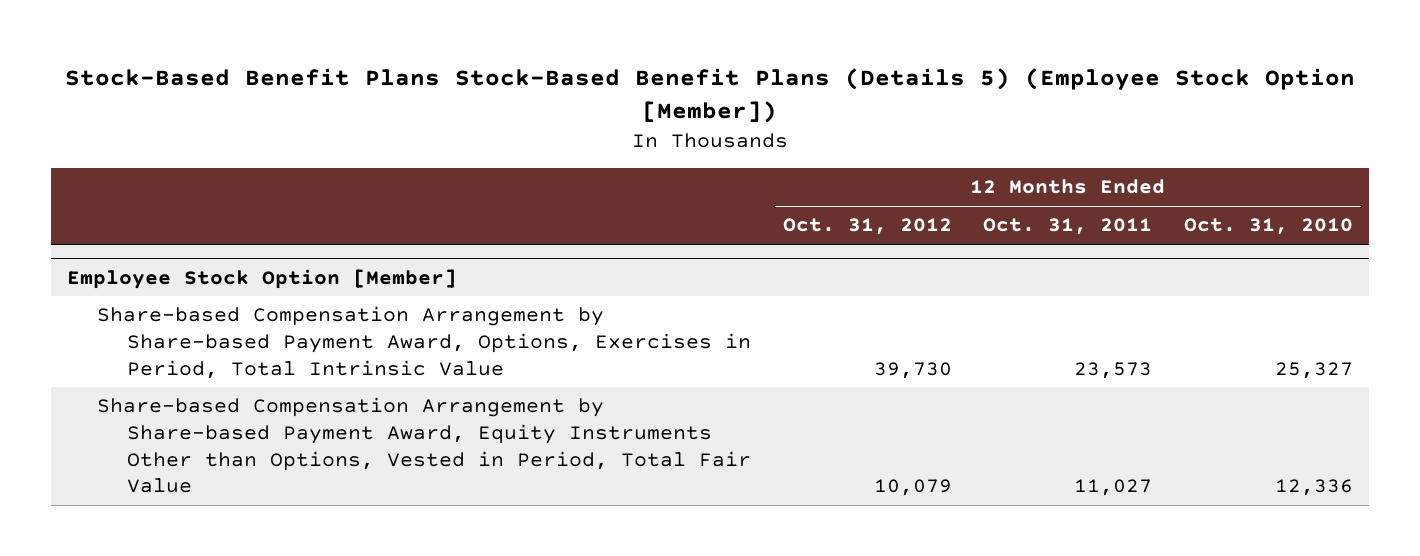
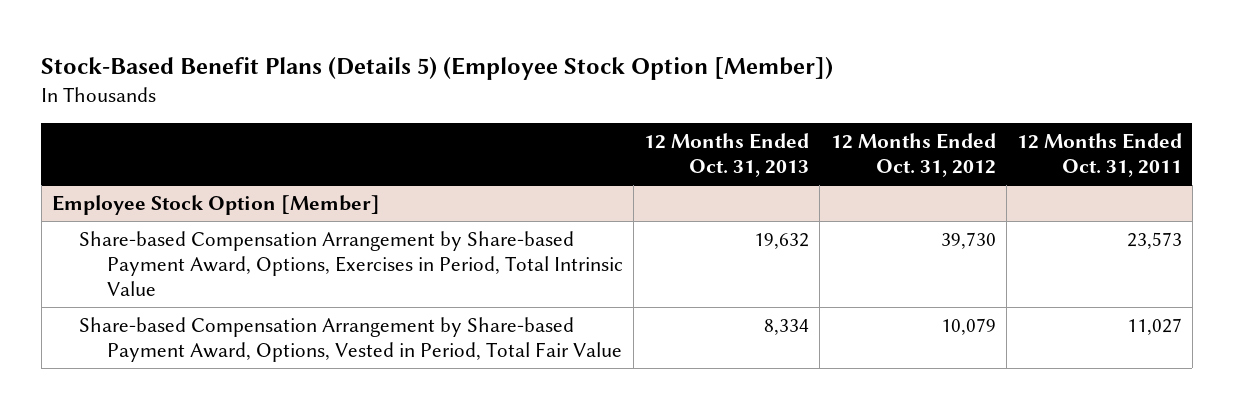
[65,67,1356,123] Stock-Based Benefit Plans Stock-Based Benefit Plans (Details 5) (Employee Stock Option [Member]) -> [41,56,834,80] Stock-Based Benefit Plans (Details 5) (Employee Stock Option [Member])
[1183,218,1353,236] Oct. 31, 2010 -> none
none -> [644,132,810,178] 12 Months Ended Oct. 31, 2013
[97,397,752,494] Share-based Compensation Arrangement by Share-based Payment Award, Equity Instruments Other than Options, Vested in Period, Total Fair Value -> [79,316,623,363] Share-based Compensation Arrangement by Share-based Payment Award, Options, Vested in Period, Total Fair Value

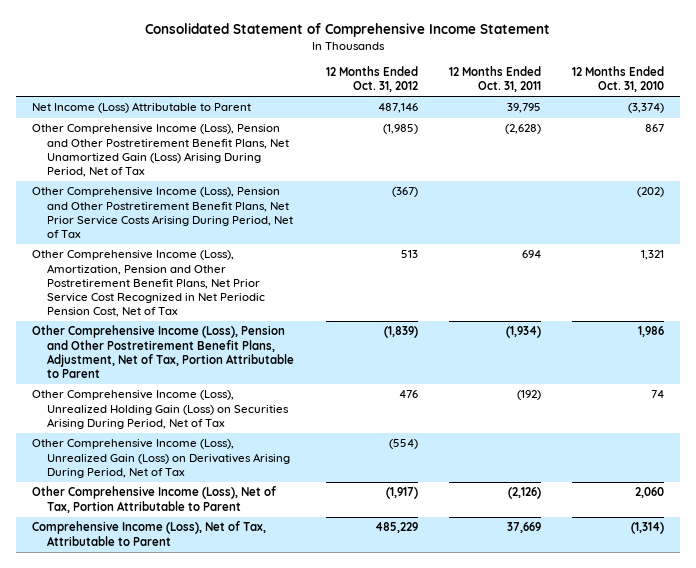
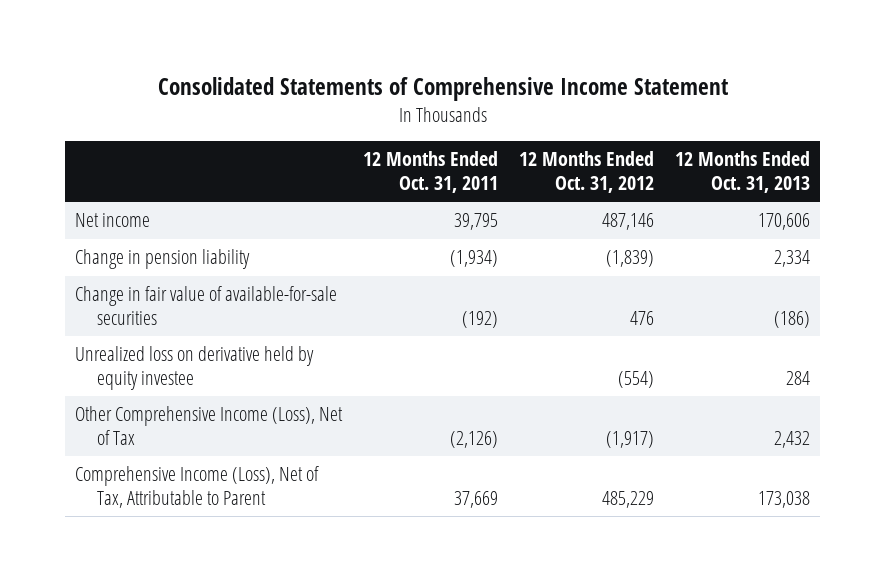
[145,23,551,38] Consolidated Statement of Comprehensive Income Statement -> [157,77,728,102] Consolidated Statements of Comprehensive Income Statement
[572,65,665,92] 12 Months Ended Oct. 31, 2010 -> none
none -> [674,151,810,193] 12 Months Ended Oct. 31, 2013
[32,124,290,177] Other Comprehensive Income (Loss), Pension and Other Postretirement Benefit Plans, Net Unamortized Gain (Loss) Arising During Period, Net of Tax -> none
[32,187,294,238] Other Comprehensive Income (Loss), Pension and Other Postretirement Benefit Plans, Net Prior Service Costs Arising During Period, Net of Tax -> none
[32,250,266,317] Other Comprehensive Income (Loss), Amortization, Pension and Other Postretirement Benefit Plans, Net Prior Service Cost Recognized in Net Periodic Pension Cost, Net of Tax -> none
[32,102,252,114] Net Income (Loss) Attributable to Parent -> [75,213,151,228] Net income
[32,325,295,378] Other Comprehensive Income (Loss), Pension and Other Postretirement Benefit Plans, Adjustment, Net of Tax, Portion Attributable to Parent -> [75,249,251,270] Change in pension liability
[32,390,290,429] Other Comprehensive Income (Loss), Unrealized Holding Gain (Loss) on Securities Arising During Period, Net of Tax -> [75,286,338,325] Change in fair value of available-for-sale securities
[32,439,291,478] Other Comprehensive Income (Loss), Unrealized Gain (Loss) on Derivatives Arising During Period, Net of Tax -> [75,346,315,390] Unrealized loss on derivative held by equity investee
[32,486,277,513] Other Comprehensive Income (Loss), Net of Tax, Portion Attributable to Parent -> [75,406,344,445] Other Comprehensive Income (Loss), Net of Tax

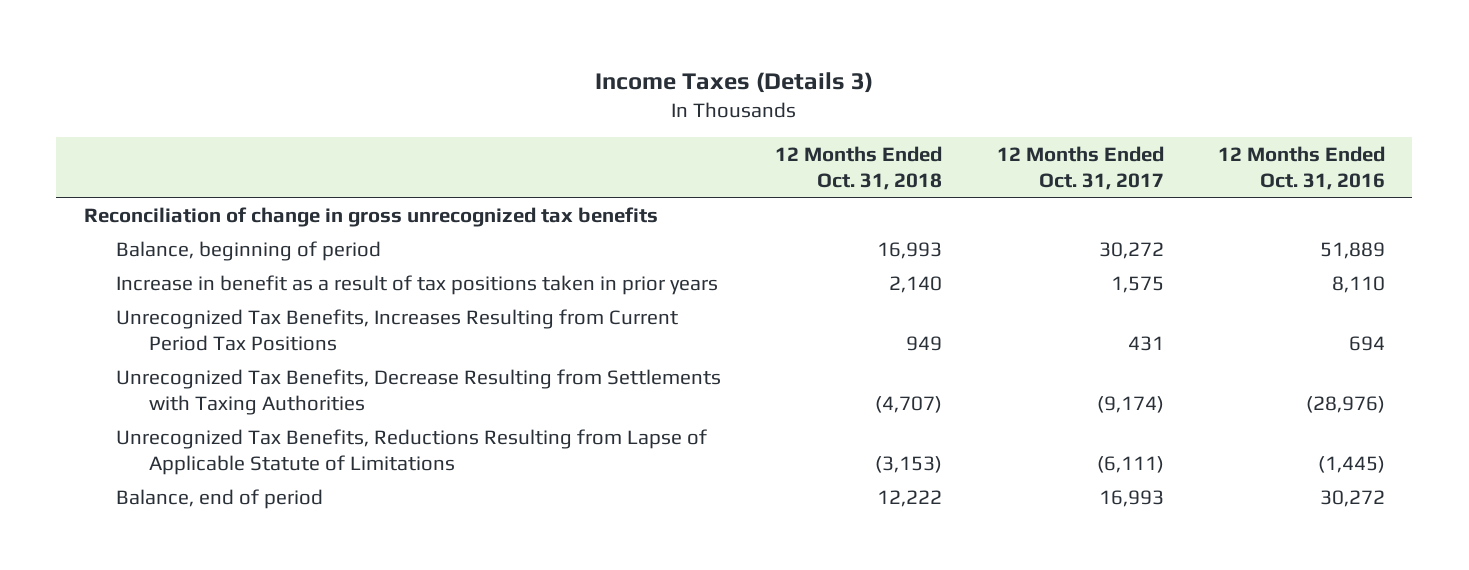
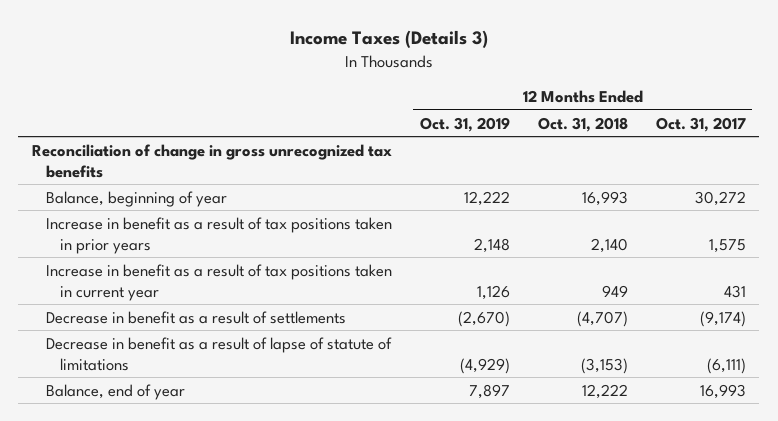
[1218,145,1386,191] 12 Months Ended Oct. 31, 2016 -> none
none -> [420,116,511,132] Oct. 31, 2019
[116,240,382,261] Balance, beginning of period -> [45,190,227,207] Balance, beginning of year
[116,308,679,352] Unrecognized Tax Benefits, Increases Resulting from Current Period Tax Positions -> [45,263,392,301] Increase in benefit as a result of tax positions taken in current year
[116,368,722,416] Unrecognized Tax Benefits, Decrease Resulting from Settlements with Taxing Authorities -> [45,310,346,324] Decrease in benefit as a result of settlements
[116,428,708,476] Unrecognized Tax Benefits, Reductions Resulting from Lapse of Applicable Statute of Limitations -> [45,336,392,371] Decrease in benefit as a result of lapse of statute of limitations
[116,488,324,509] Balance, end of period -> [45,383,185,400] Balance, end of year

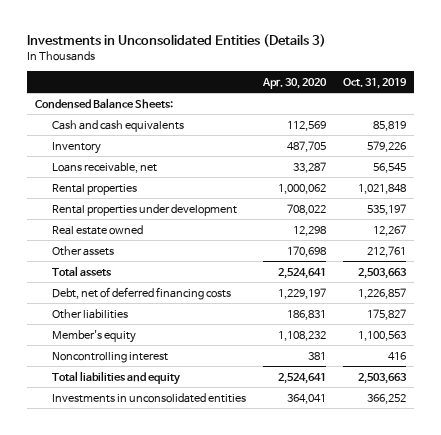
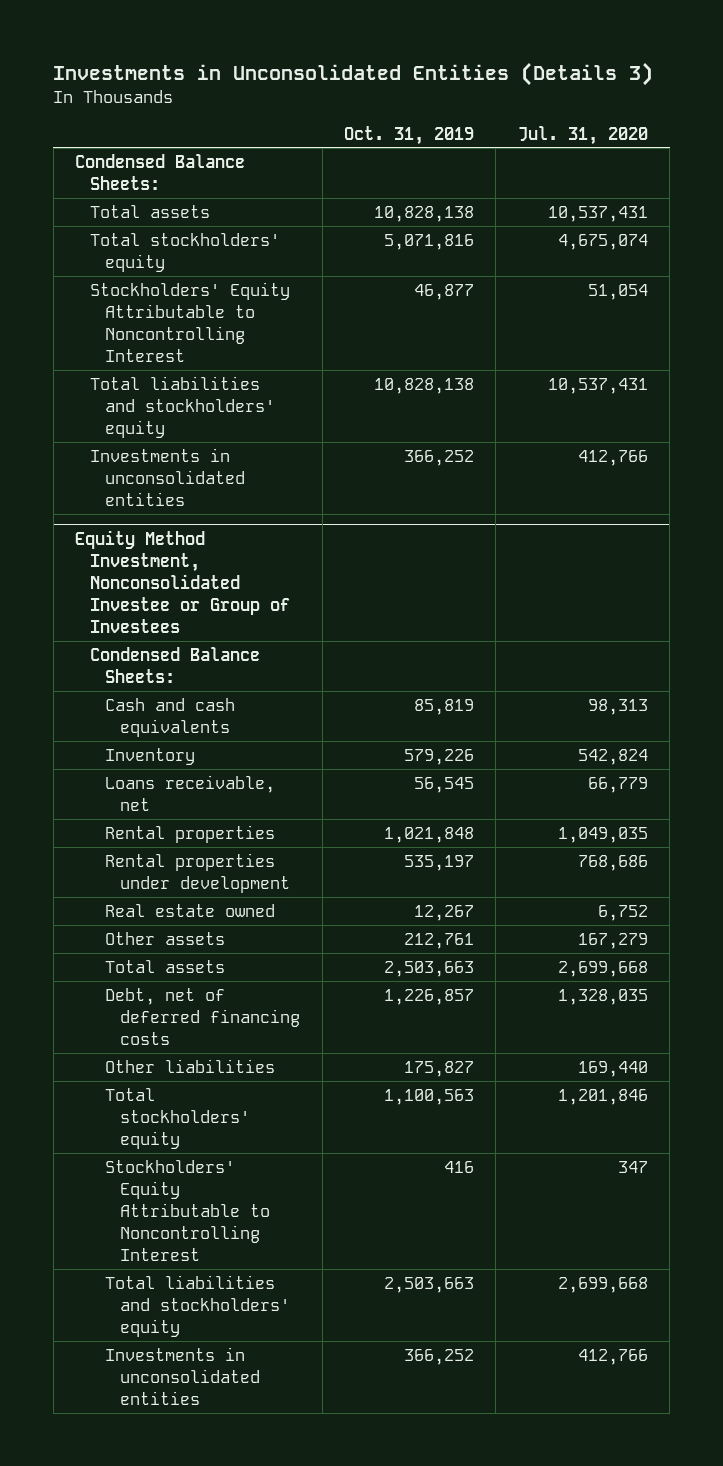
[261,77,327,89] Apr. 30, 2020 -> none
none -> [517,125,648,145] Jul. 31, 2020
none -> [90,204,211,218] Total assets
none -> [90,232,281,272] Total stockholders' equity
none -> [90,281,291,362] Stockholders' Equity Attributable to Noncontrolling Interest
none -> [90,375,276,438] Total liabilities and stockholders' equity
none -> [90,447,246,506] Investments in unconsolidated entities
none -> [74,529,291,633] Equity Method Investment, Nonconsolidated Investee or Group of Investees
none -> [90,646,261,683] Condensed Balance Sheets:
[52,329,137,343] Member's equity -> [105,1087,251,1149] Total stockholders' equity
[52,351,169,363] Noncontrolling interest -> [105,1159,271,1261] Stockholders' Equity Attributable to Noncontrolling Interest
[52,370,181,385] Total liabilities and equity -> [105,1274,291,1337] Total liabilities and stockholders' equity

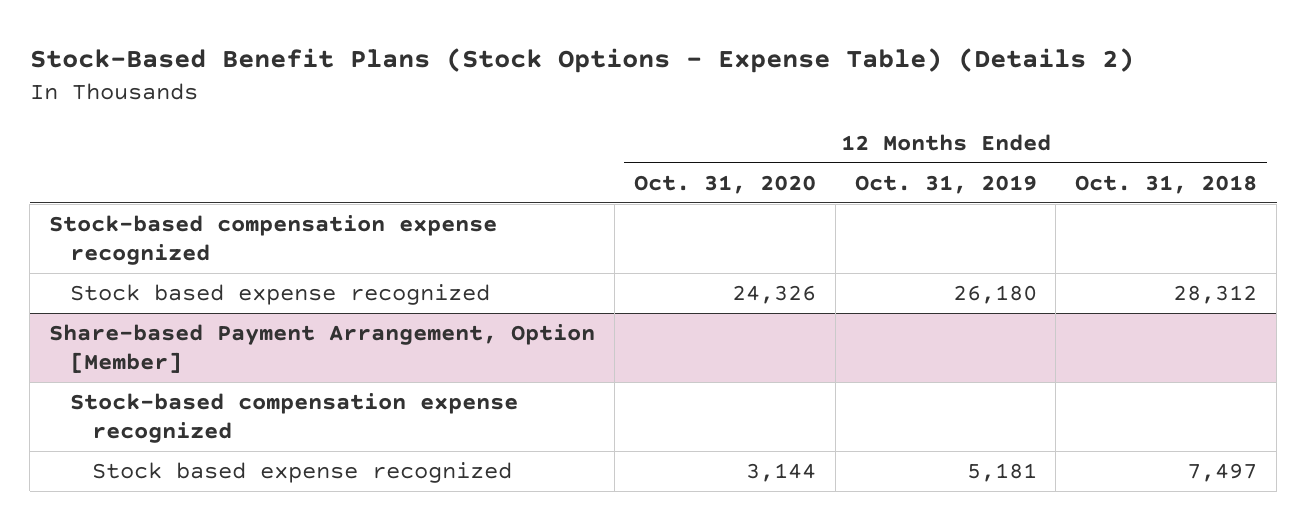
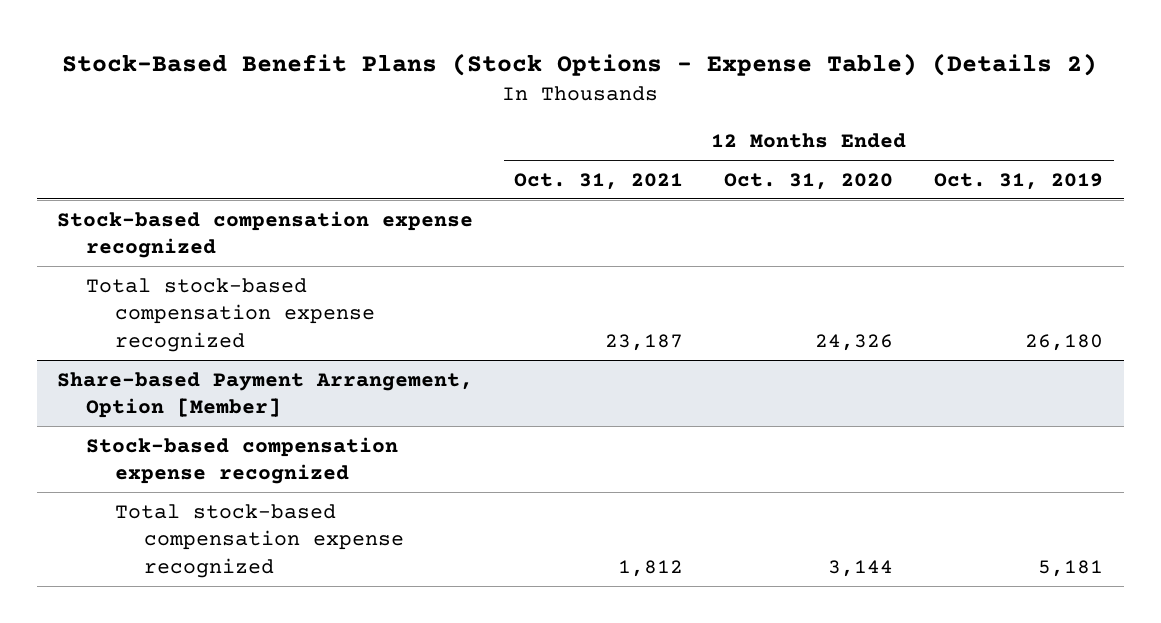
[1075,174,1258,194] Oct. 31, 2018 -> none
none -> [514,172,684,190] Oct. 31, 2021
[70,284,491,306] Stock based expense recognized -> [86,277,376,353] Total stock-based compensation expense recognized
[91,462,512,484] Stock based expense recognized -> [115,503,405,579] Total stock-based compensation expense recognized

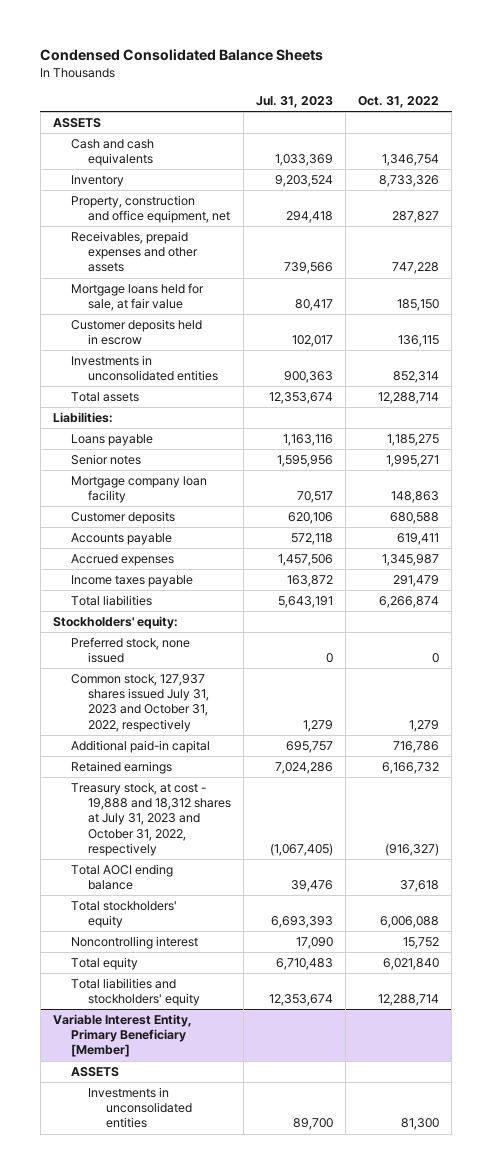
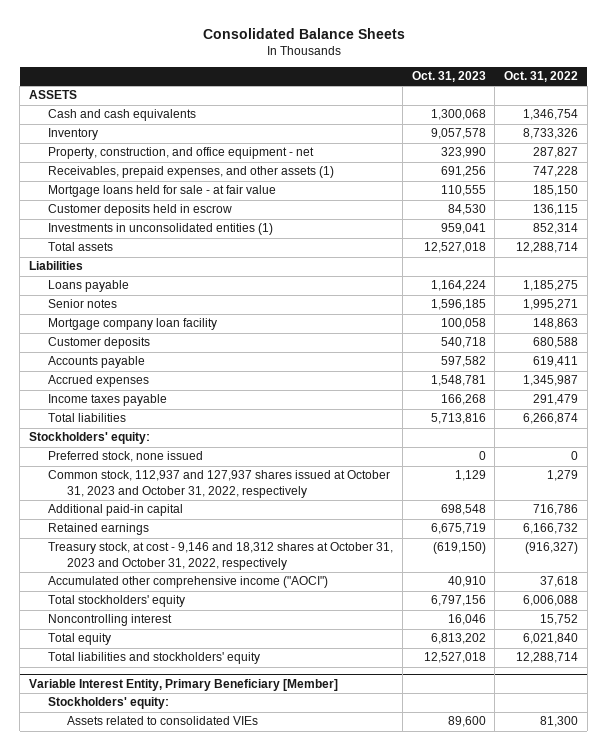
[40,49,324,62] Condensed Consolidated Balance Sheets -> [202,27,405,39] Consolidated Balance Sheets
[256,96,334,109] Jul. 31, 2023 -> none
none -> [411,71,486,83] Oct. 31, 2023
[70,195,231,224] Property, construction and office equipment, net -> [48,147,315,160] Property, construction, and office equipment - net
[70,231,199,273] Receivables, prepaid expenses and other assets -> [48,166,335,179] Receivables, prepaid expenses, and other assets (1)
[70,283,204,312] Mortgage loans held for sale, at fair value -> [48,185,277,198] Mortgage loans held for sale - at fair value
[70,355,219,382] Investments in unconsolidated entities -> [48,223,274,236] Investments in unconsolidated entities (1)
[52,412,113,424] Liabilities: -> [29,261,84,271] Liabilities
[70,674,210,732] Common stock, 127,937 shares issued July 31, 2023 and October 31, 2022, respectively -> [48,470,391,498] Common stock, 112,937 and 127,937 shares issued at October 31, 2023 and October 31, 2022, respectively
[70,783,232,856] Treasury stock, at cost - 19,888 and 18,312 shares at July 31, 2023 and October 31, 2022, respectively -> [48,542,394,570] Treasury stock, at cost - 9,146 and 18,312 shares at October 31, 2023 and October 31, 2022, respectively
[70,864,173,891] Total AOCI ending balance -> [48,576,329,589] Accumulated other comprehensive income ("AOCI")
[70,1067,119,1078] ASSETS -> none
none -> [48,697,170,710] Stockholders' equity:
[88,1087,192,1129] Investments in unconsolidated entities -> [67,716,259,726] Assets related to consolidated VIEs

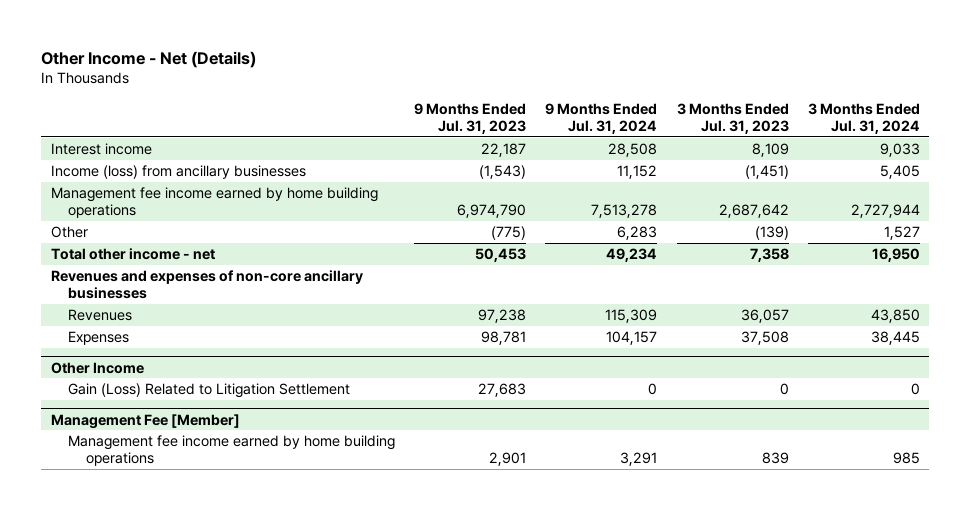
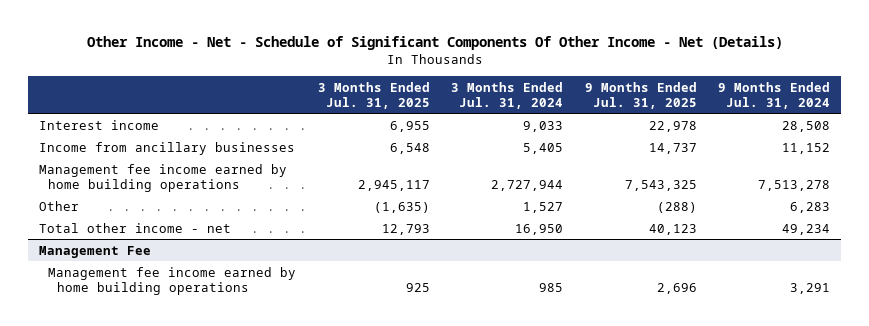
[41,50,257,68] Other Income - Net (Details) -> [86,36,783,51] Other Income - Net - Schedule of Significant Components Of Other Income - Net (Details)
[414,102,527,135] 9 Months Ended Jul. 31, 2023 -> none
[676,102,789,135] 3 Months Ended Jul. 31, 2023 -> none
none -> [317,81,430,109] 3 Months Ended Jul. 31, 2025
none -> [584,81,697,109] 9 Months Ended Jul. 31, 2025
[50,164,306,179] Income (loss) from ancillary businesses -> [39,141,296,155] Income from ancillary businesses
[50,269,363,300] Revenues and expenses of non-core ancillary businesses -> none
[68,308,133,321] Revenues -> none
[68,330,130,345] Expenses -> none
[50,361,144,374] Other Income -> none
[68,382,351,398] Gain (Loss) Related to Litigation Settlement -> none
[50,413,240,429] Management Fee [Member] -> [39,245,152,258] Management Fee

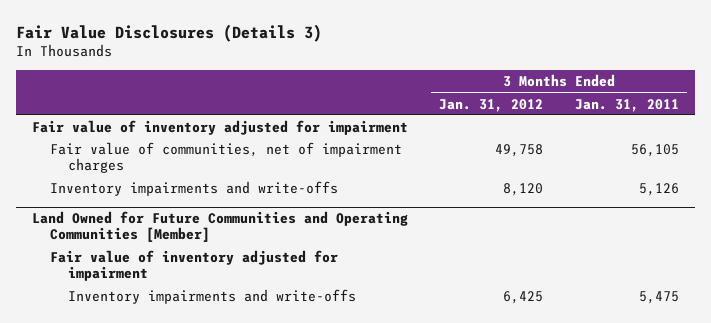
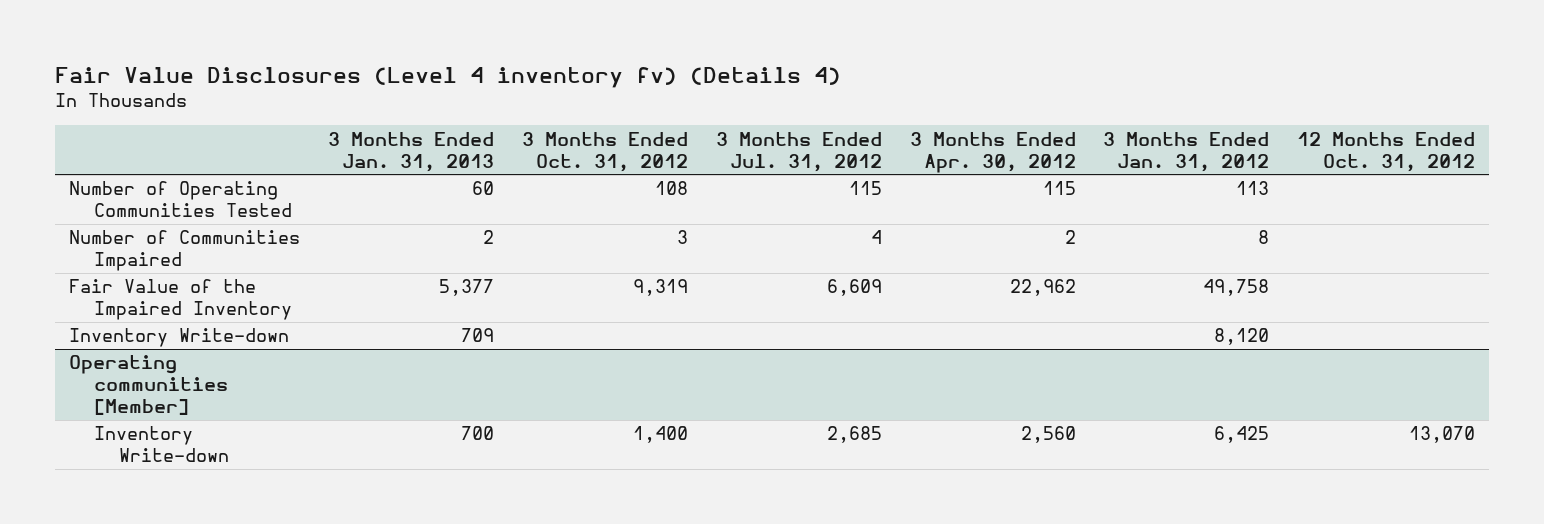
[15,23,322,42] Fair Value Disclosures (Details 3) -> [55,67,842,89] Fair Value Disclosures (Level 4 inventory fv) (Details 4)
[575,98,680,112] Jan. 31, 2011 -> none
none -> [327,131,494,172] 3 Months Ended Jan. 31, 2013
none -> [521,131,688,172] 3 Months Ended Oct. 31, 2012
none -> [715,131,882,172] 3 Months Ended Jul. 31, 2012
none -> [909,131,1076,173] 3 Months Ended Apr. 30, 2012
none -> [1297,131,1476,172] 12 Months Ended Oct. 31, 2012
[31,120,408,136] Fair value of inventory adjusted for impairment -> none
[31,211,408,243] Land Owned for Future Communities and Operating Communities [Member] -> none
[50,250,339,282] Fair value of inventory adjusted for impairment -> none
none -> [69,181,293,218] Number of Operating Communities Tested
none -> [69,230,301,272] Number of Communities Impaired
[50,142,403,174] Fair value of communities, net of impairment charges -> [69,279,293,321] Fair Value of the Impaired Inventory
[50,181,339,197] Inventory impairments and write-offs -> [69,328,290,348] Inventory Write-down
none -> [69,355,229,416] Operating communities [Member]
[68,289,357,305] Inventory impairments and write-offs -> [94,426,230,463] Inventory Write-down

